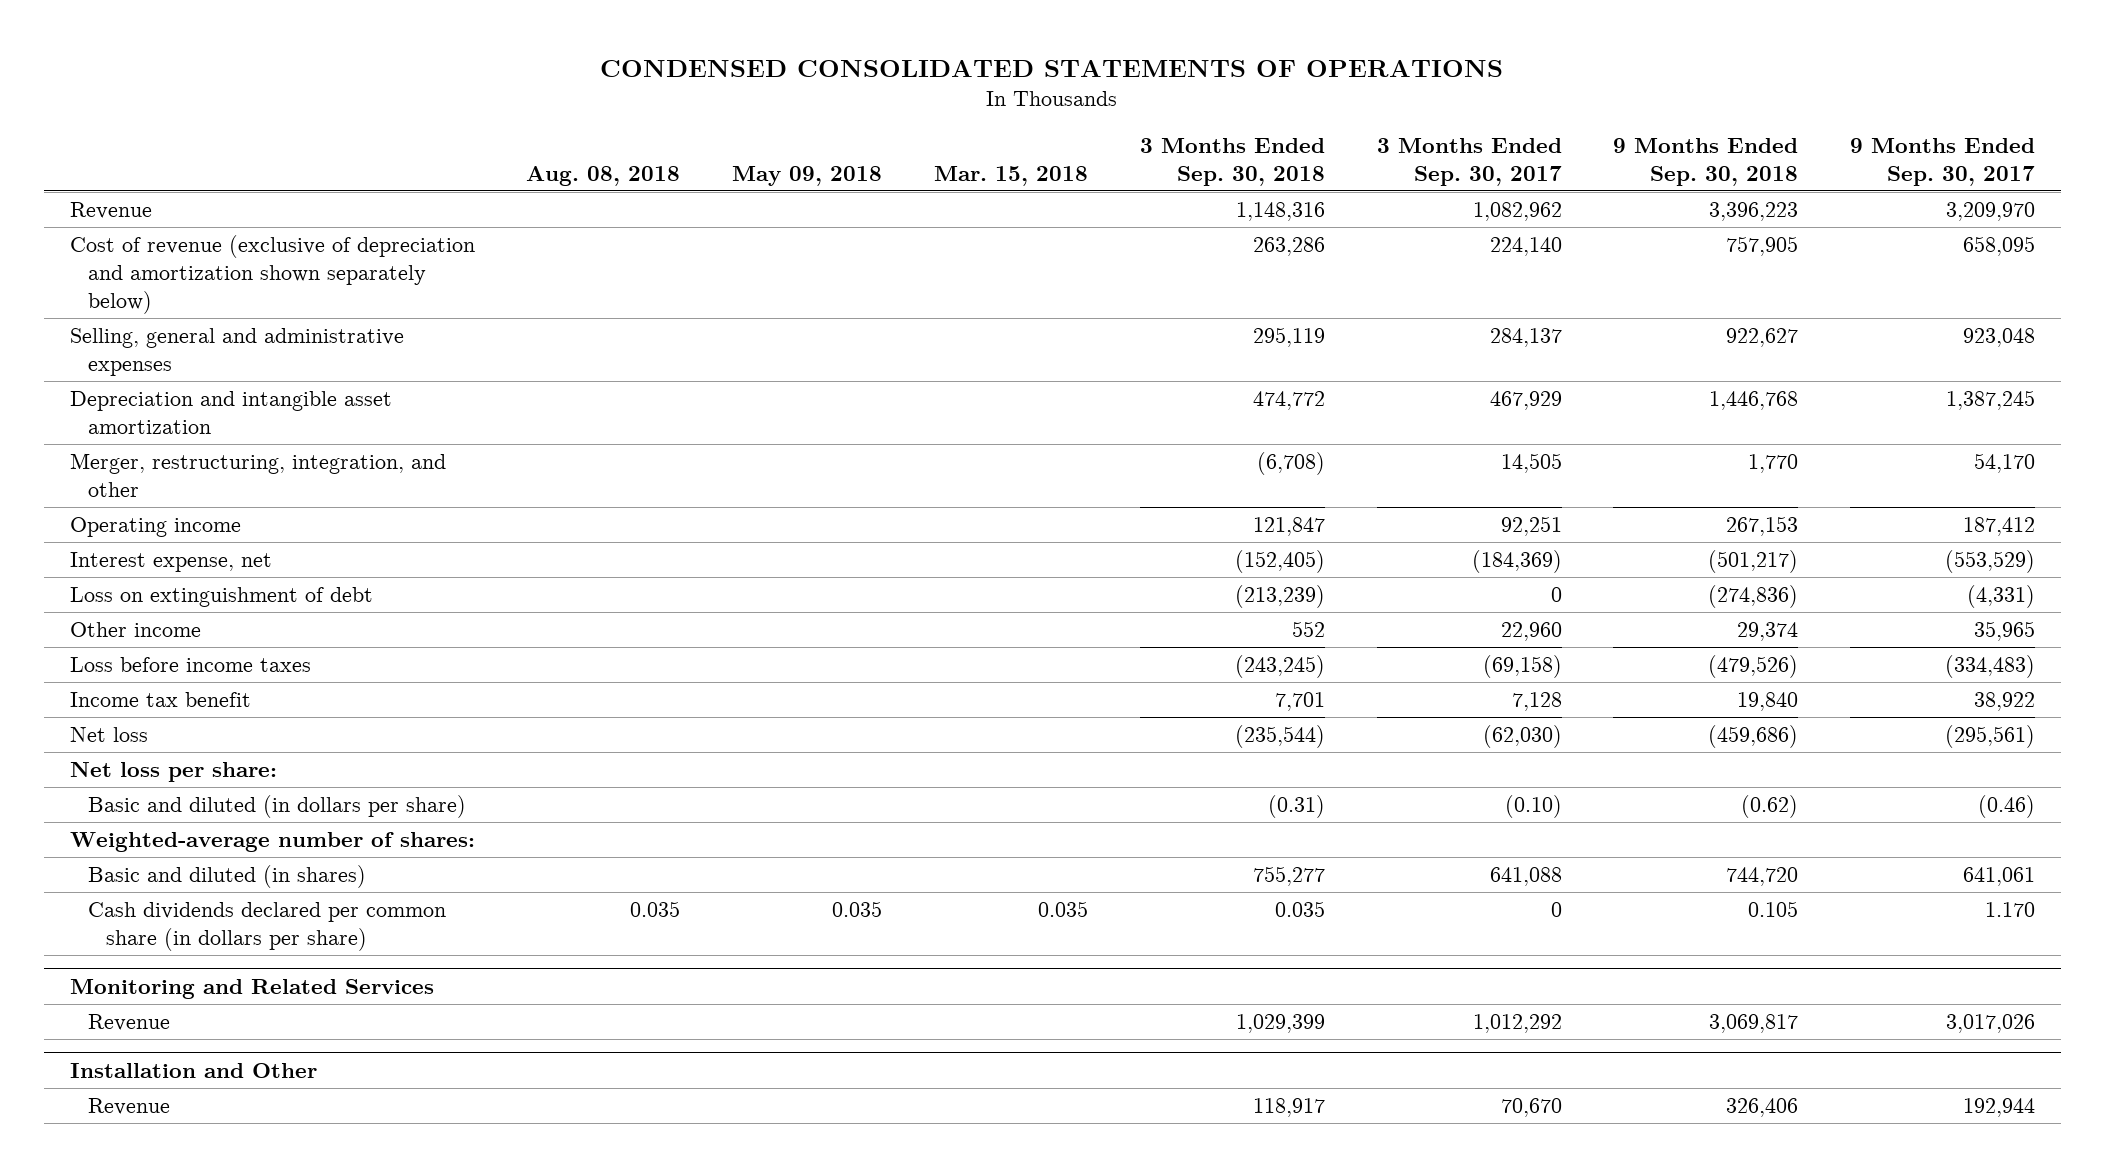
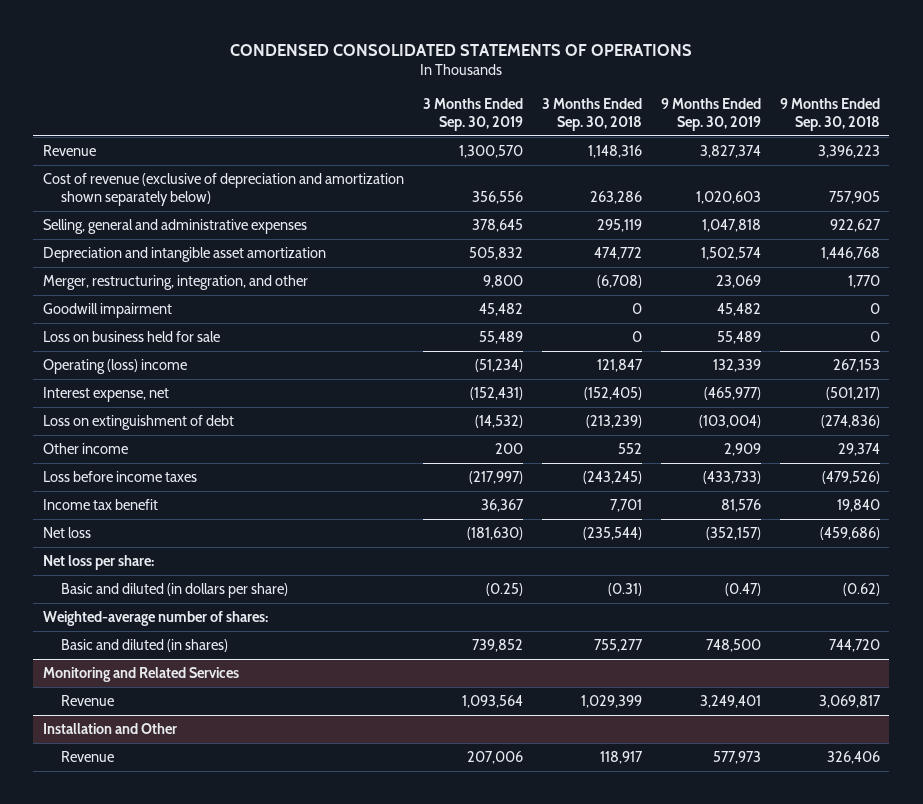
[526,165,681,186] Aug. 08, 2018 -> none
[732,165,883,186] May 09, 2018 -> none
[934,165,1089,186] Mar. 15, 2018 -> none
[1376,137,1562,186] 3 Months Ended Sep. 30, 2017 -> none
[1850,137,2036,186] 9 Months Ended Sep. 30, 2017 -> none
none -> [422,97,523,132] 3 Months Ended Sep. 30, 2019
none -> [660,97,761,132] 9 Months Ended Sep. 30, 2019
none -> [42,302,172,318] Goodwill impairment
none -> [42,330,220,342] Loss on business held for sale
[69,517,241,538] Operating income -> [42,358,187,374] Operating (loss) income
[87,902,446,951] Cash dividends declared per common share (in dollars per share) -> none

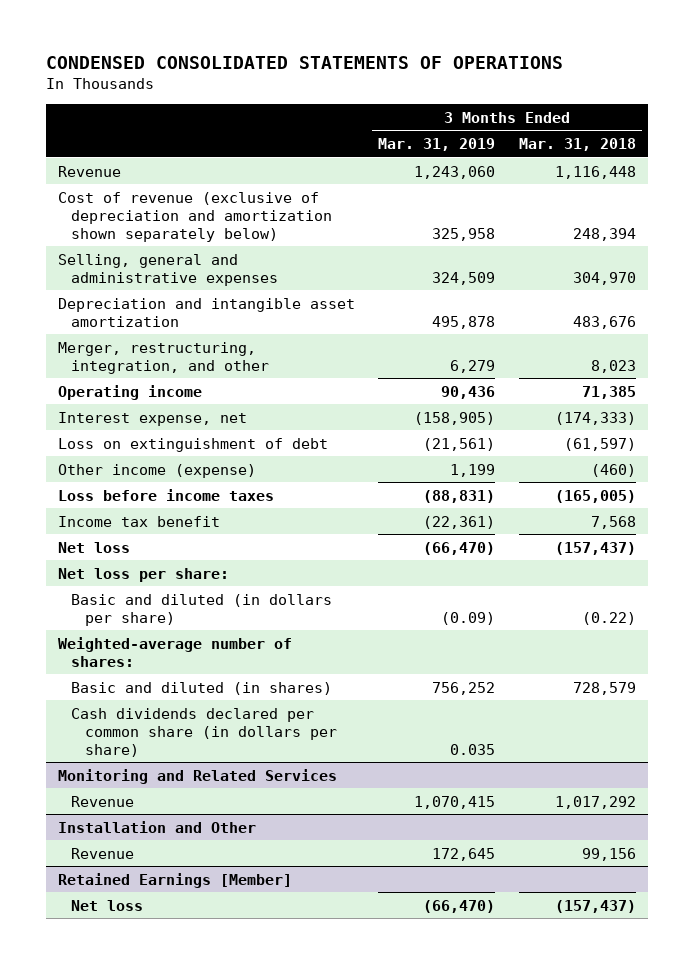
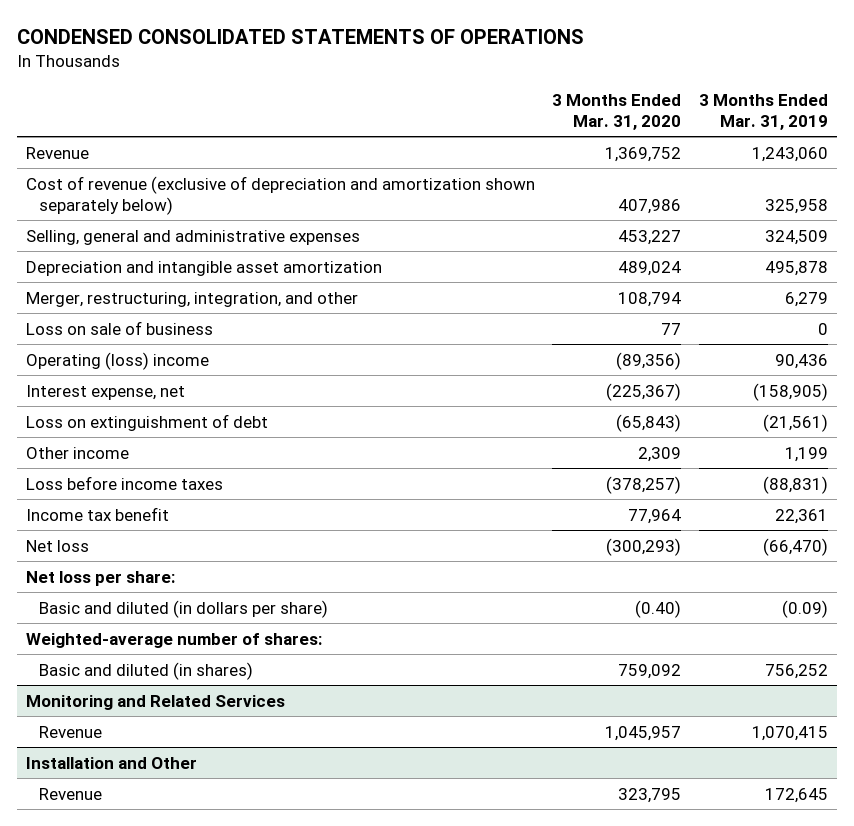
[518,138,636,152] Mar. 31, 2018 -> none
none -> [552,94,682,130] 3 Months Ended Mar. 31, 2020
none -> [25,320,213,335] Loss on sale of business
[57,384,202,400] Operating income -> [25,351,209,370] Operating (loss) income
[57,463,256,478] Other income (expense) -> [25,446,129,459] Other income
[423,515,496,529] (22,361) -> [774,508,828,524] 22,361
[71,707,337,757] Cash dividends declared per common share (in dollars per share) -> none
[57,872,292,888] Retained Earnings [Member] -> none
[71,899,144,911] Net loss -> none

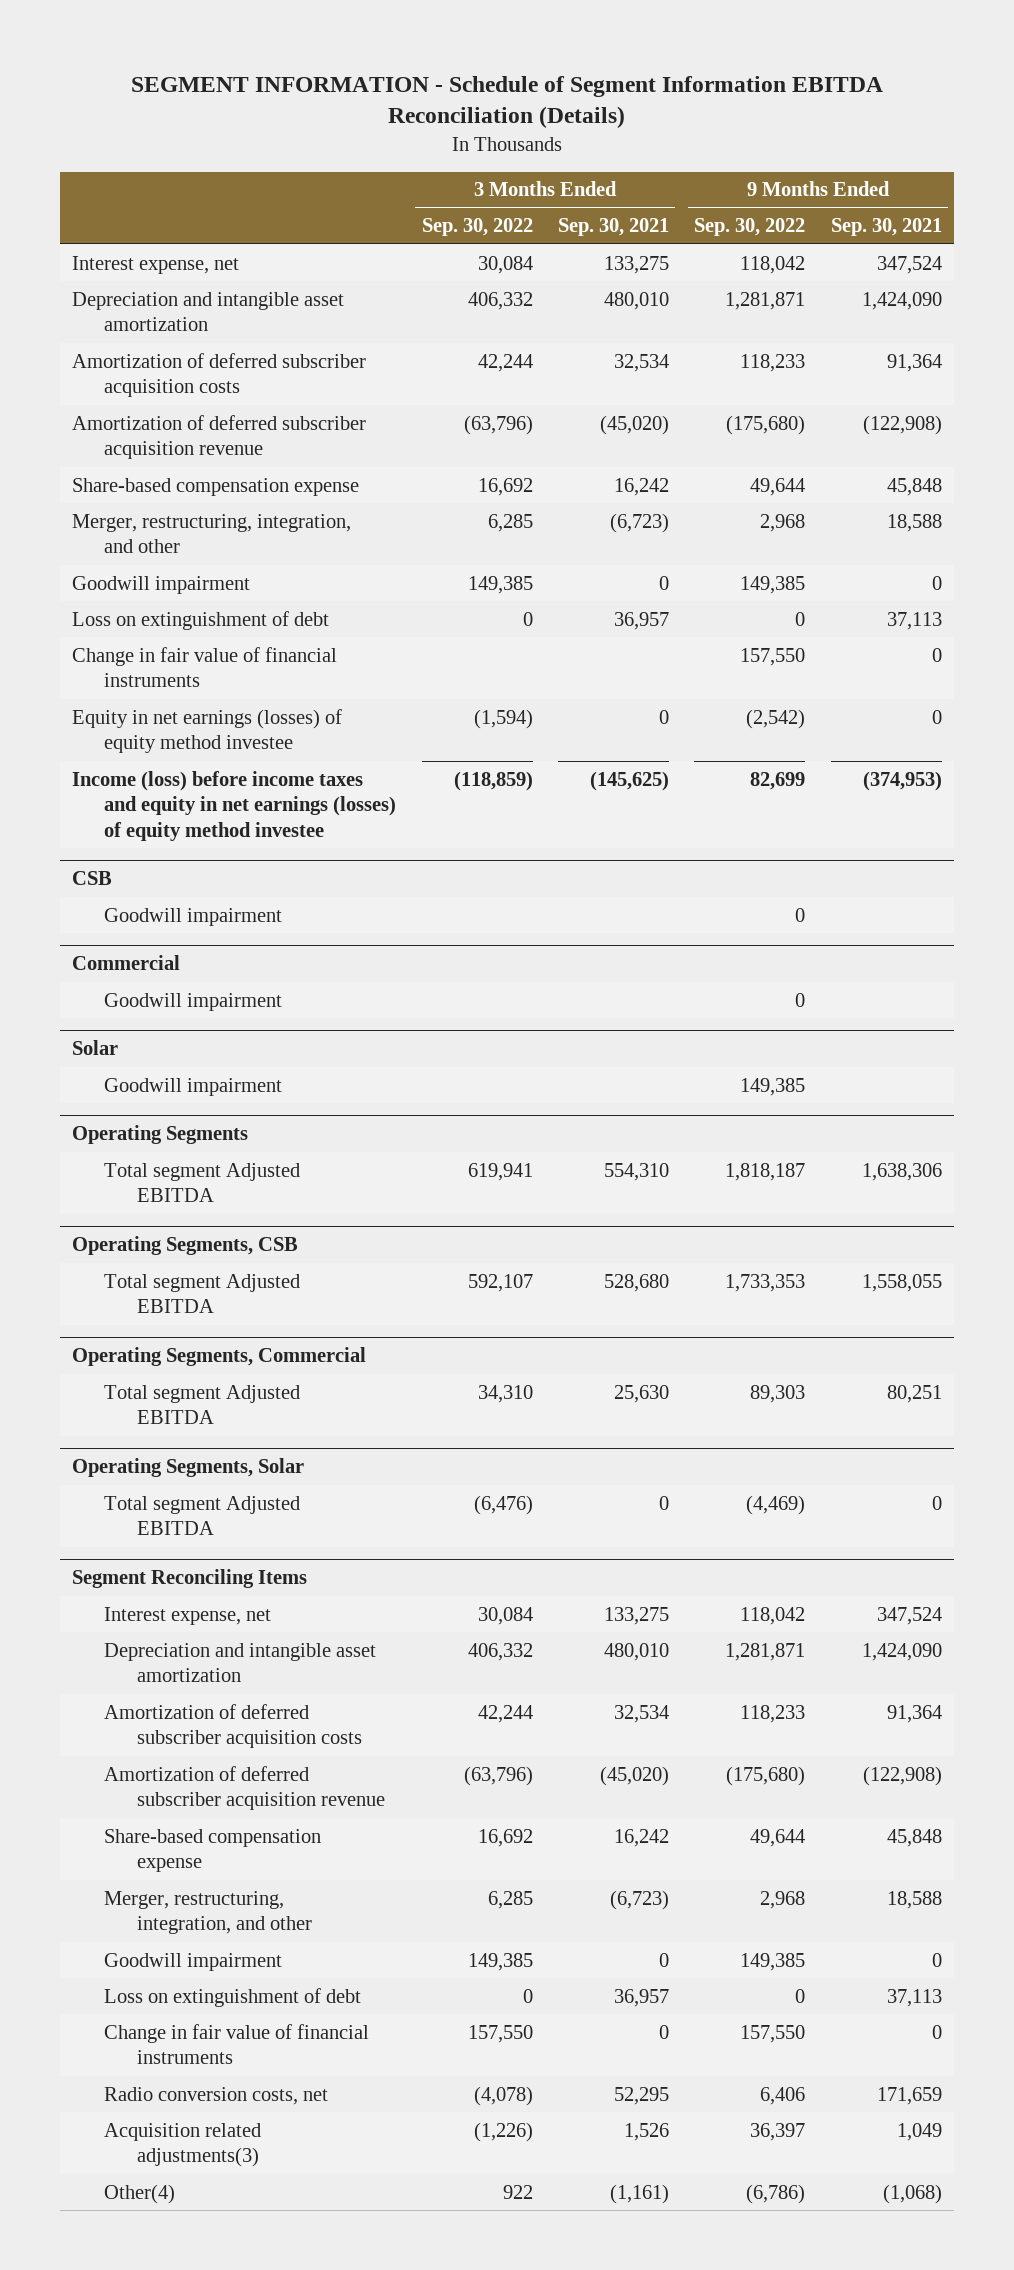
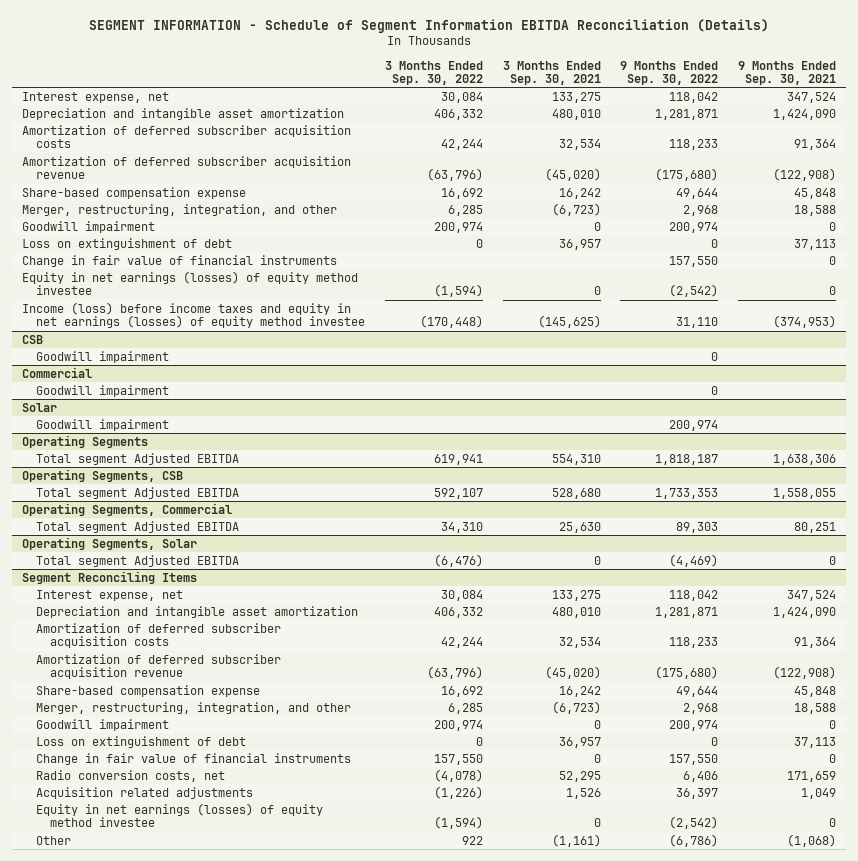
[467,575,533,594] 149,385 -> [433,221,483,233] 200,974
[740,575,806,594] 149,385 -> [669,221,719,233] 200,974
[453,770,533,791] (118,859) -> [419,315,483,329] (170,448)
[750,771,806,790] 82,699 -> [676,317,719,329] 31,110
[740,1077,806,1096] 149,385 -> [669,419,719,431] 200,974
[467,1952,533,1971] 149,385 -> [433,719,483,731] 200,974
[740,1952,806,1971] 149,385 -> [669,719,719,731] 200,974
[104,2122,262,2168] Acquisition related adjustments(3) -> [35,786,253,799] Acquisition related adjustments
none -> [35,802,323,828] Equity in net earnings (losses) of equity method investee
[104,2183,176,2204] Other(4) -> [35,835,71,845] Other

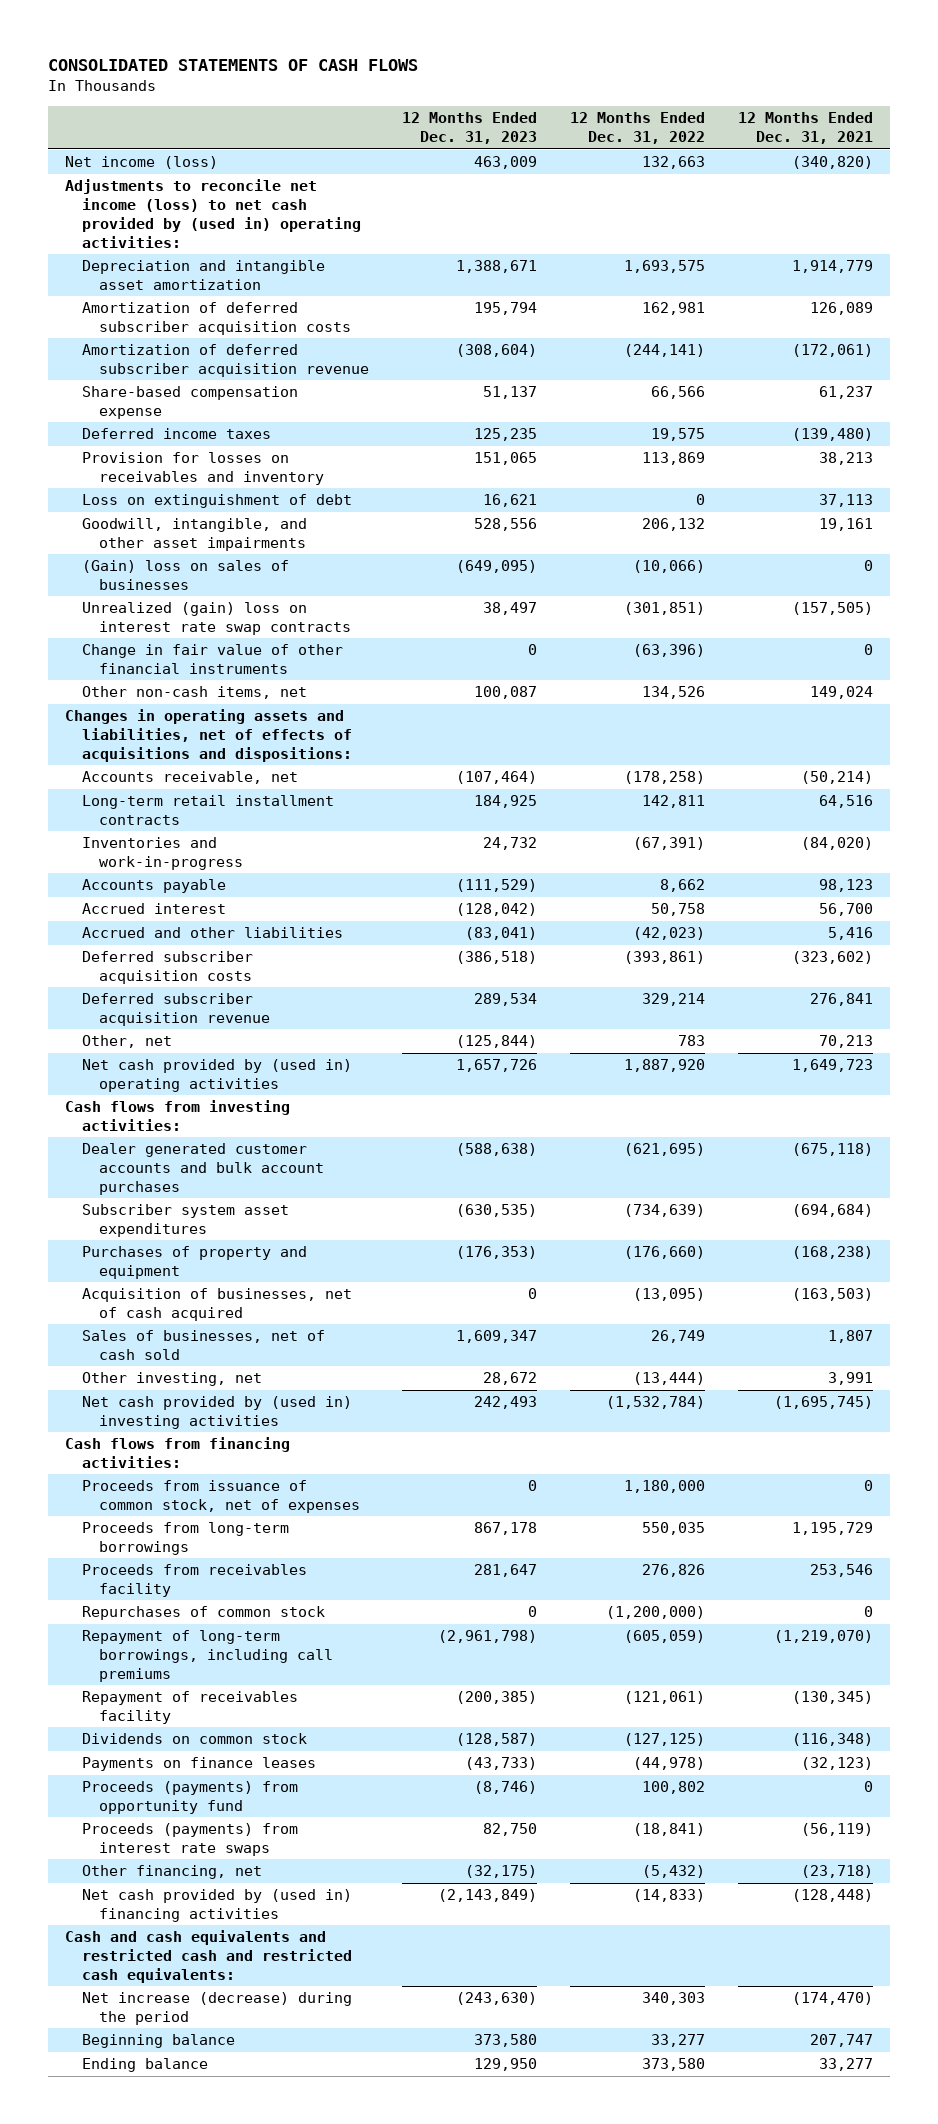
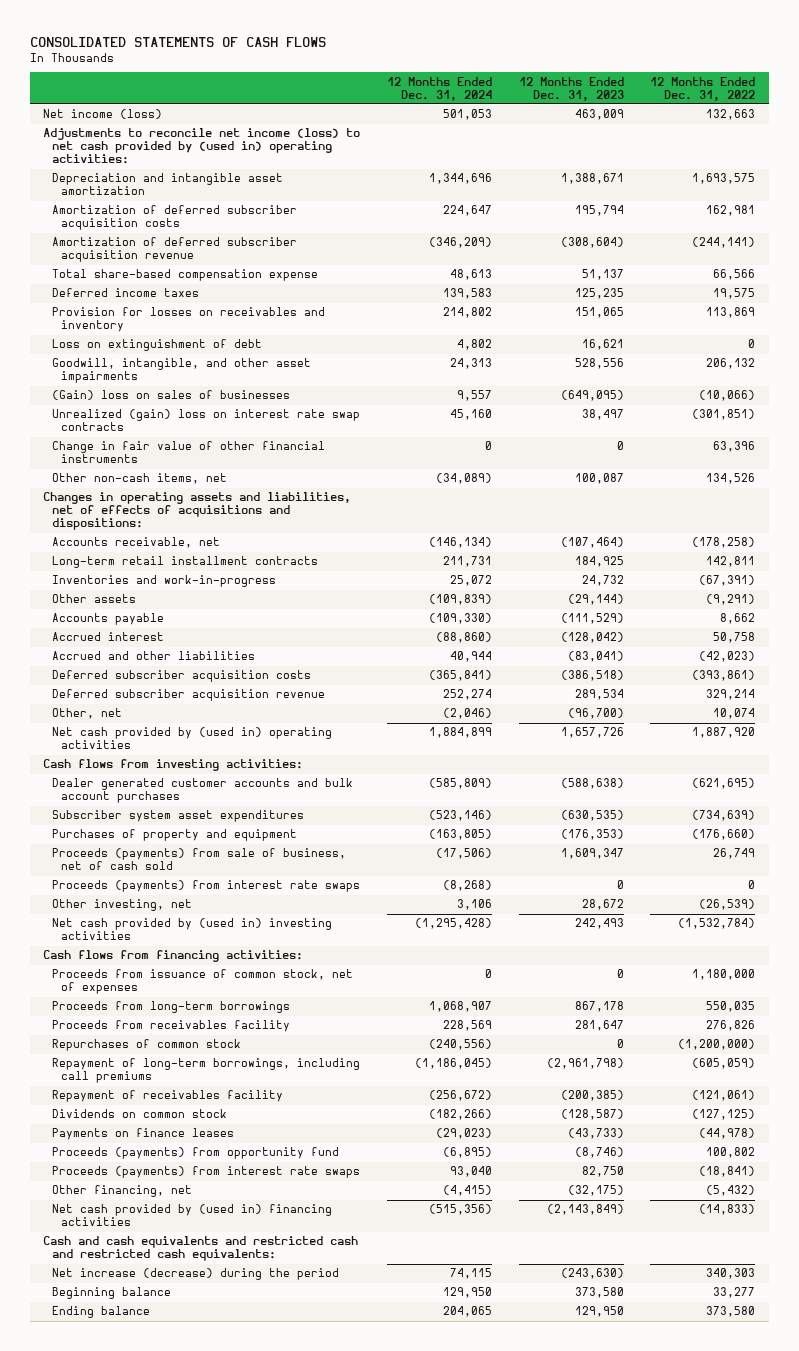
[738,112,874,145] 12 Months Ended Dec. 31, 2021 -> none
none -> [386,76,492,101] 12 Months Ended Dec. 31, 2024
[81,386,298,420] Share-based compensation expense -> [52,269,319,282] Total share-based compensation expense
[633,644,706,658] (63,396) -> [713,441,756,453] 63,396
none -> [52,594,137,604] Other assets
[456,1035,538,1049] (125,844) -> [567,708,624,720] (96,700)
[678,1035,706,1047] 783 -> [713,708,756,720] 10,074
[81,1288,352,1322] Acquisition of businesses, net of cash acquired -> none
[81,1330,325,1361] Sales of businesses, net of cash sold -> [52,848,347,871] Proceeds (payments) from sale of business, net of cash sold
none -> [52,880,361,893] Proceeds (payments) from interest rate swaps
[633,1372,706,1386] (13,444) -> [699,899,756,911] (26,539)

